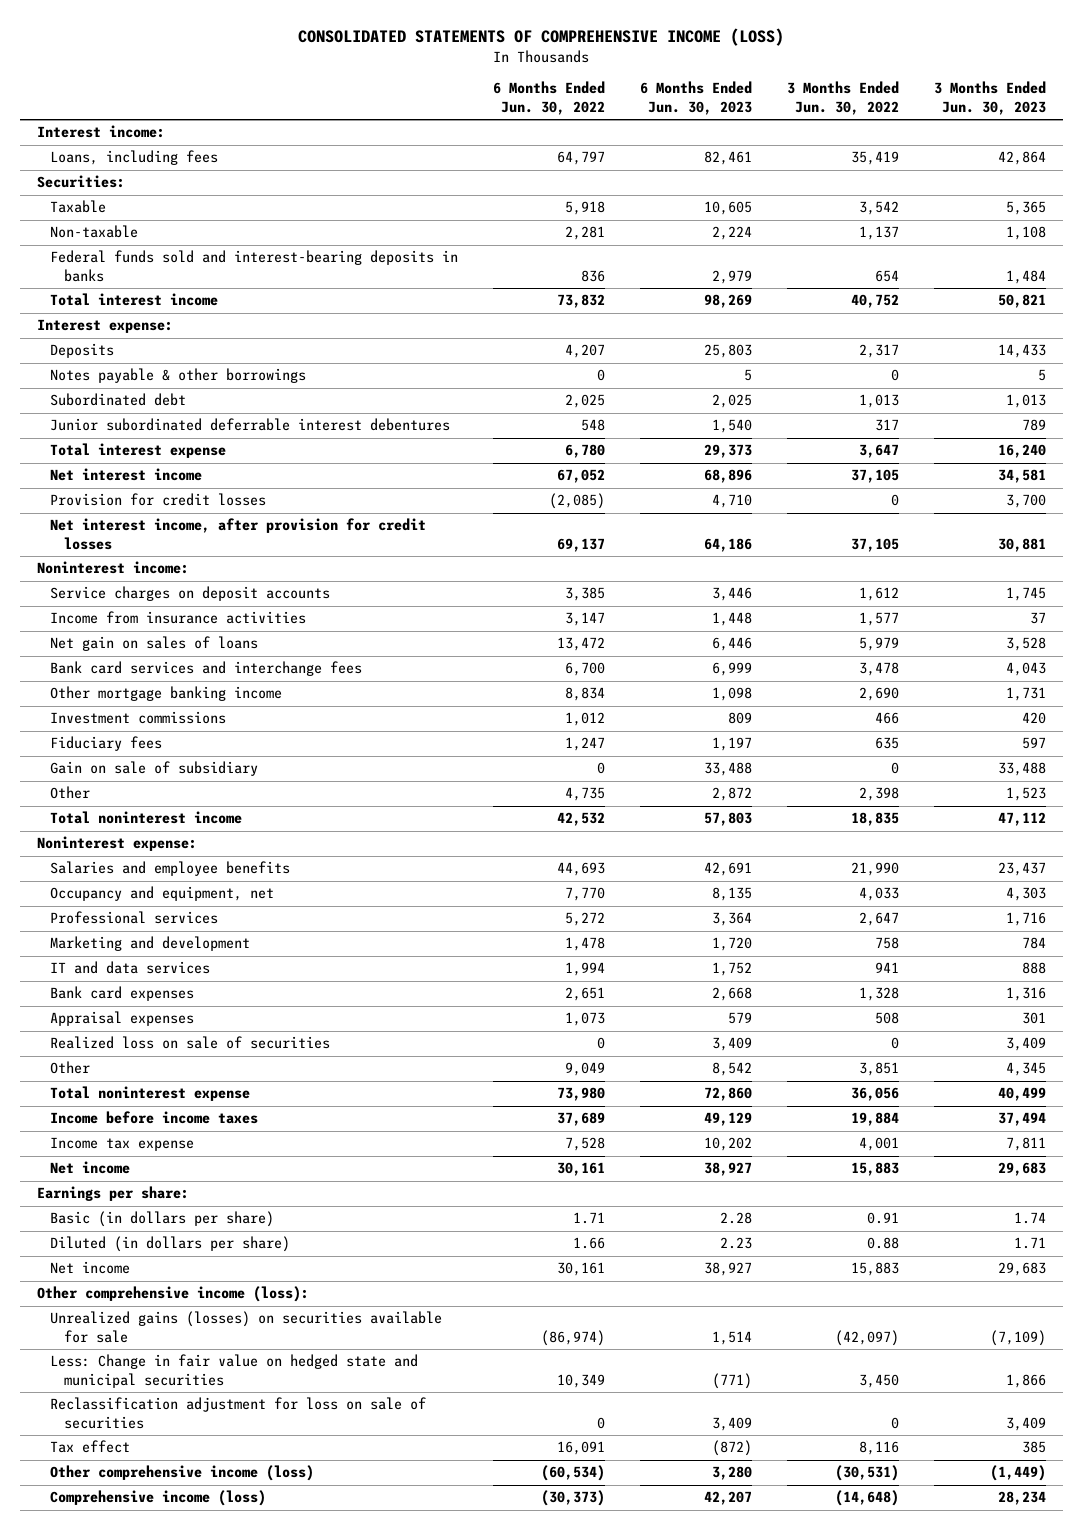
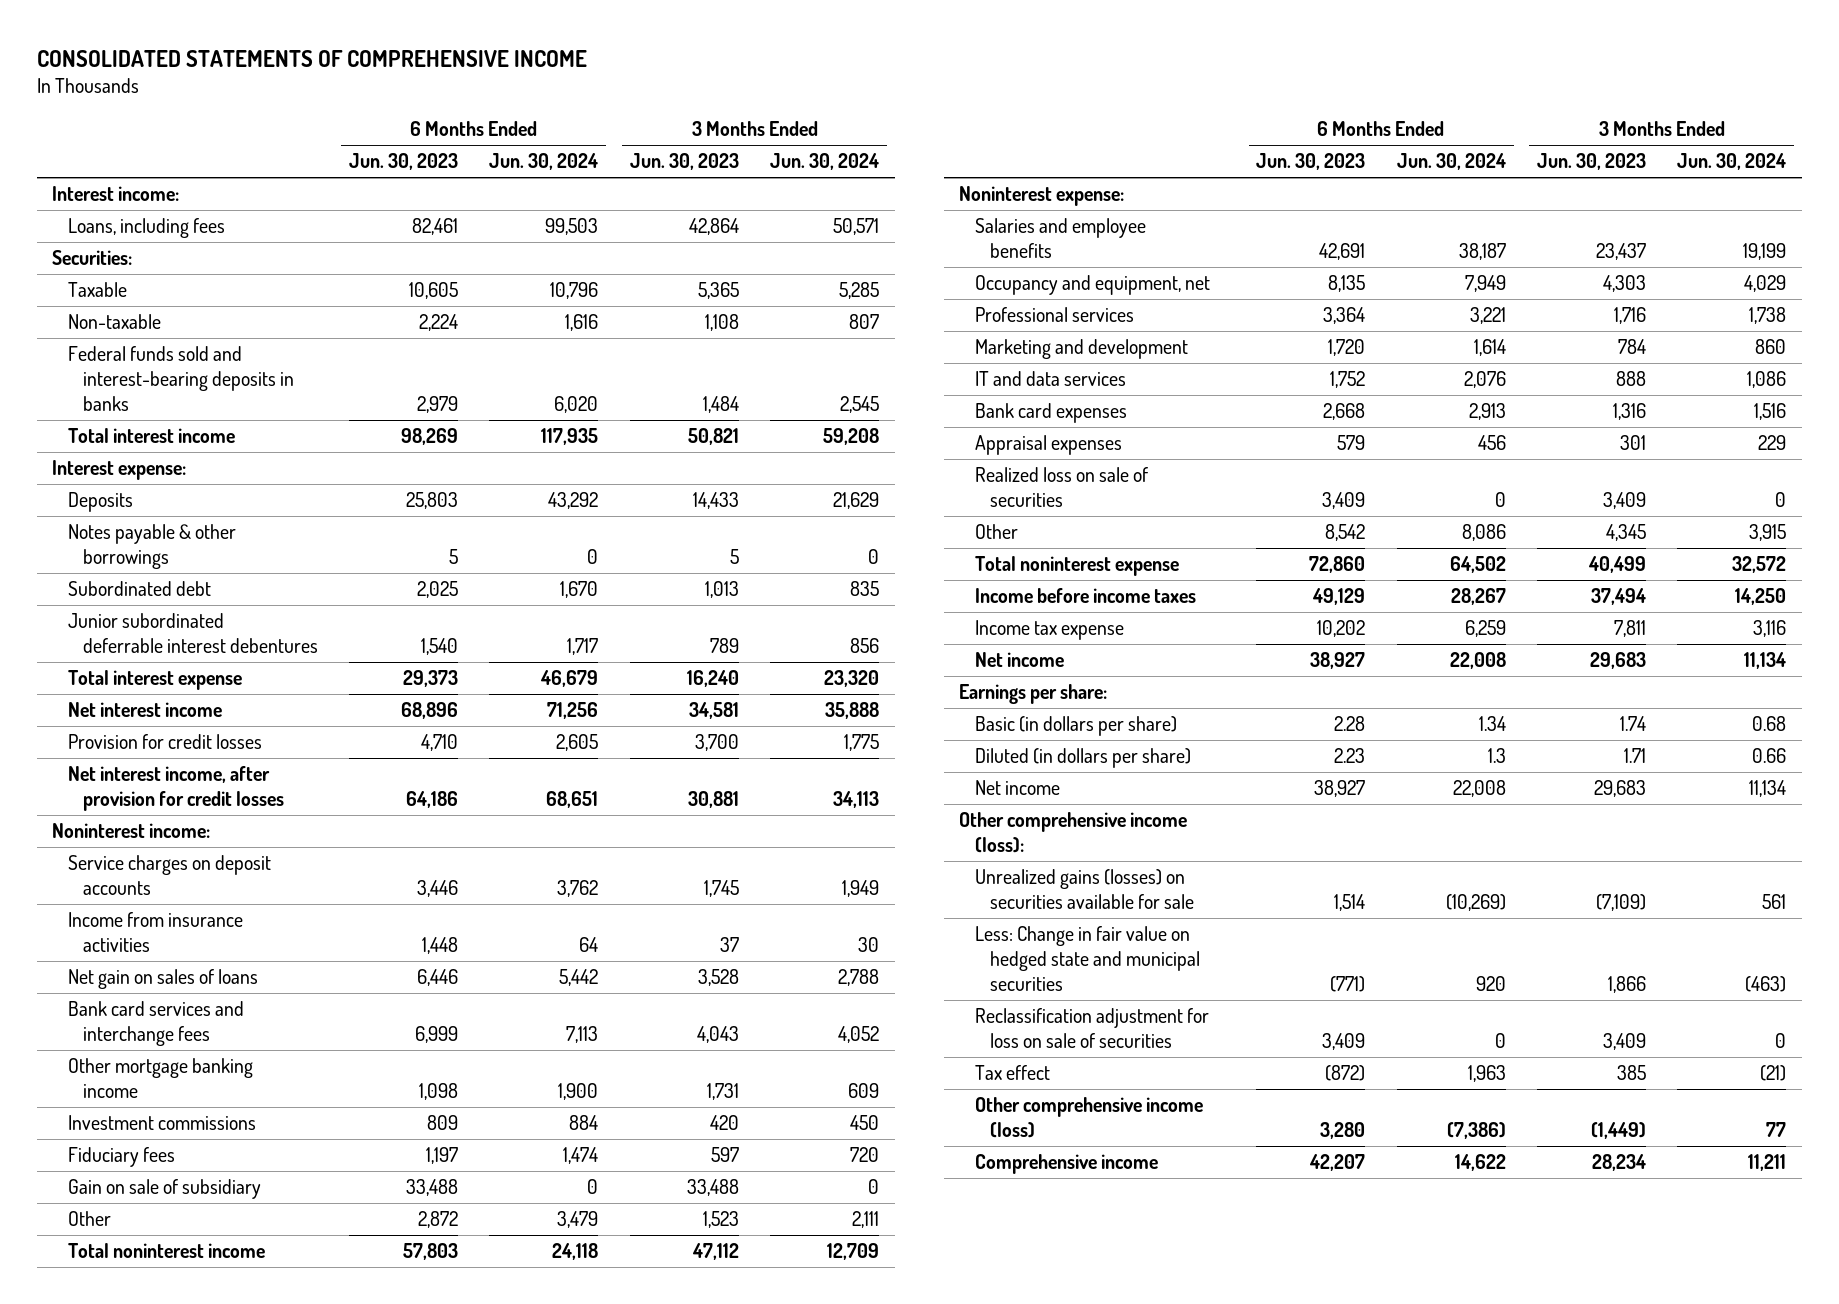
[298,28,785,47] CONSOLIDATED STATEMENTS OF COMPREHENSIVE INCOME (LOSS) -> [36,49,587,67] CONSOLIDATED STATEMENTS OF COMPREHENSIVE INCOME
[493,81,606,116] 6 Months Ended Jun. 30, 2022 -> none
[786,81,899,116] 3 Months Ended Jun. 30, 2022 -> none
none -> [489,153,599,171] Jun. 30, 2024
none -> [770,153,880,171] Jun. 30, 2024
[50,1490,267,1507] Comprehensive income (loss) -> [974,1154,1158,1175] Comprehensive income

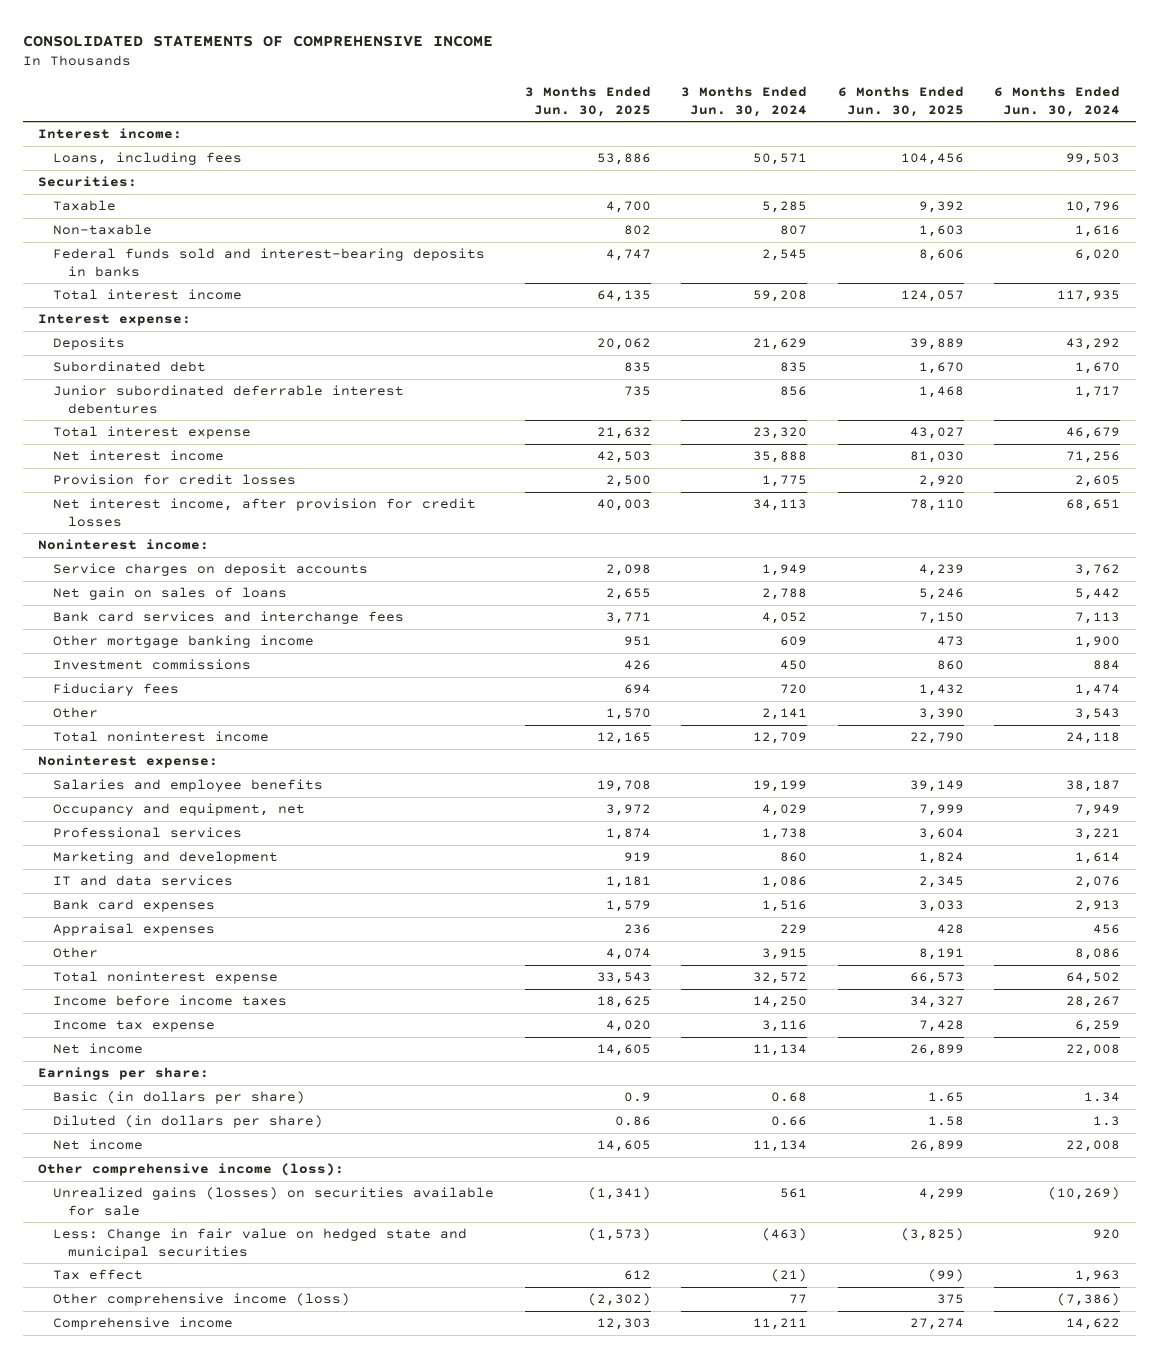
[349,153,459,171] Jun. 30, 2023 -> none
[629,153,739,171] Jun. 30, 2023 -> none
none -> [524,86,651,117] 3 Months Ended Jun. 30, 2025
none -> [837,86,964,117] 6 Months Ended Jun. 30, 2025
[67,524,236,570] Notes payable & other borrowings -> none
[67,912,243,953] Income from insurance activities -> none
[67,1179,261,1200] Gain on sale of subsidiary -> none
[557,1211,599,1229] 3,479 -> [1075,708,1121,721] 3,543
[852,1211,880,1229] 2,111 -> [762,708,808,721] 2,141
[974,467,1148,508] Realized loss on sale of securities -> none
[974,1008,1209,1049] Reclassification adjustment for loss on sale of securities -> none

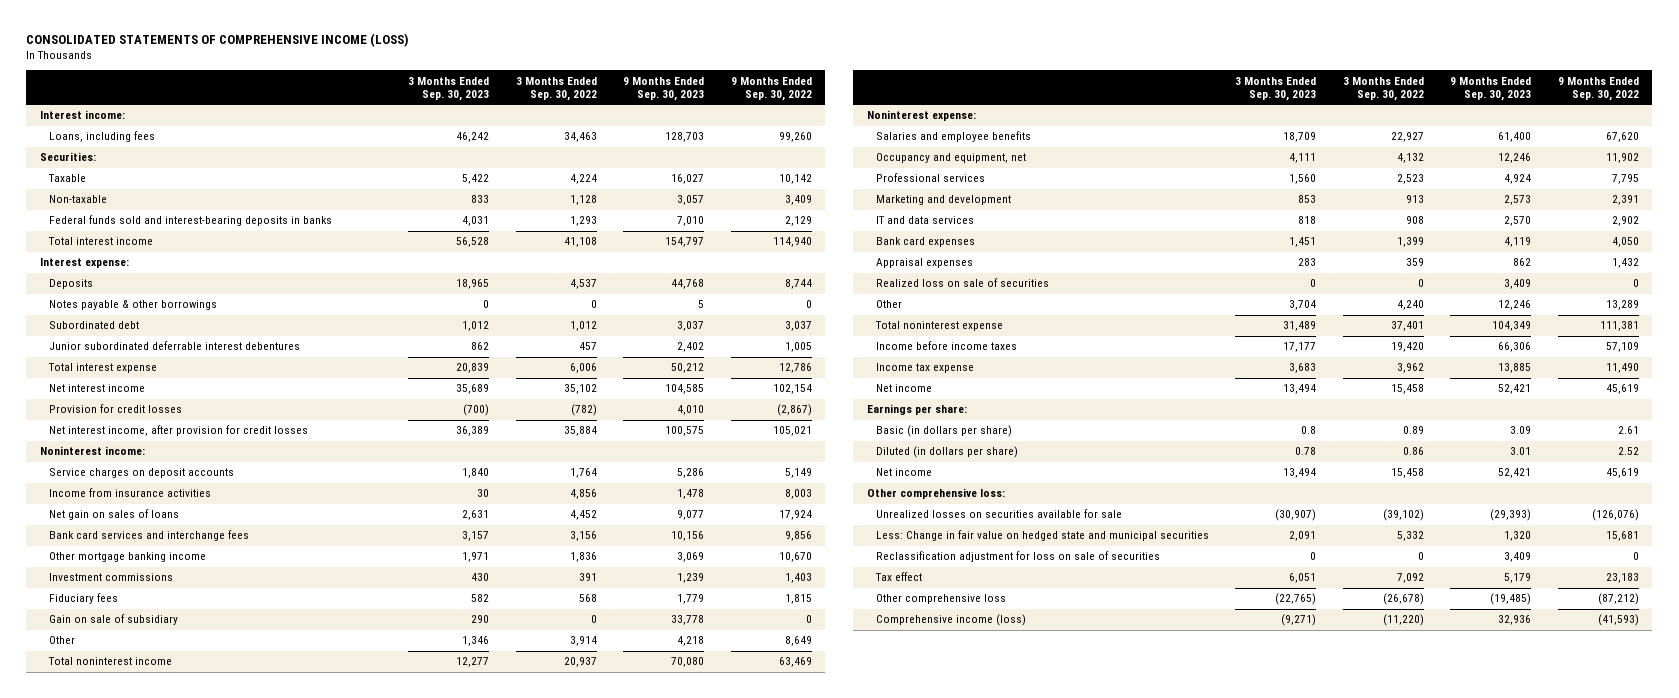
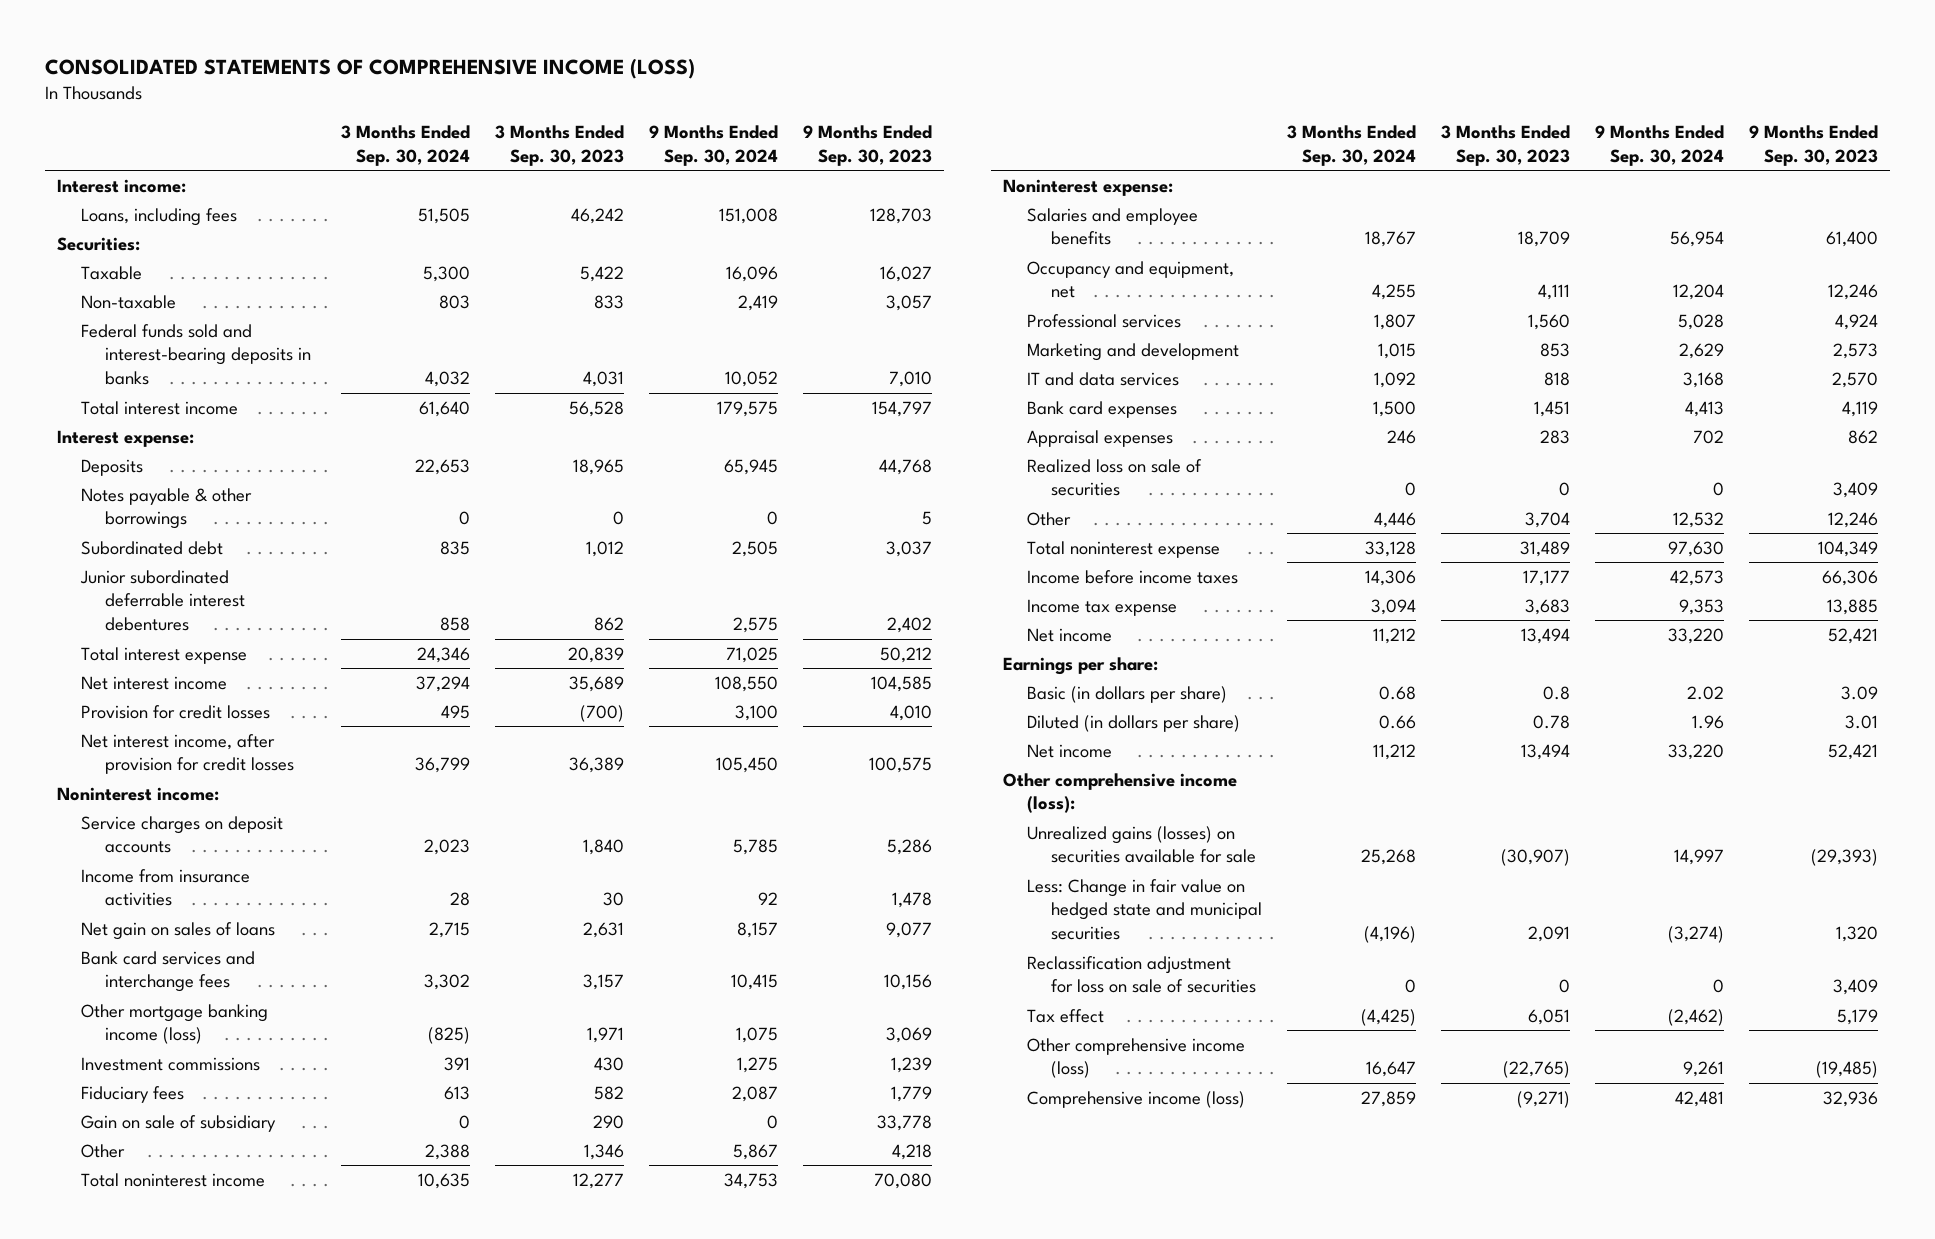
[515,76,597,101] 3 Months Ended Sep. 30, 2022 -> none
[730,76,812,101] 9 Months Ended Sep. 30, 2022 -> none
none -> [341,124,471,166] 3 Months Ended Sep. 30, 2024
none -> [648,124,778,166] 9 Months Ended Sep. 30, 2024
[48,552,206,563] Other mortgage banking income -> [81,1003,269,1045] Other mortgage banking income (loss)
[866,488,1005,500] Other comprehensive loss: -> [1003,772,1238,814] Other comprehensive income (loss):
[875,509,1122,519] Unrealized losses on securities available for sale -> [1027,825,1257,864] Unrealized gains (losses) on securities available for sale
[875,594,1006,605] Other comprehensive loss -> [1027,1037,1246,1079] Other comprehensive income (loss)

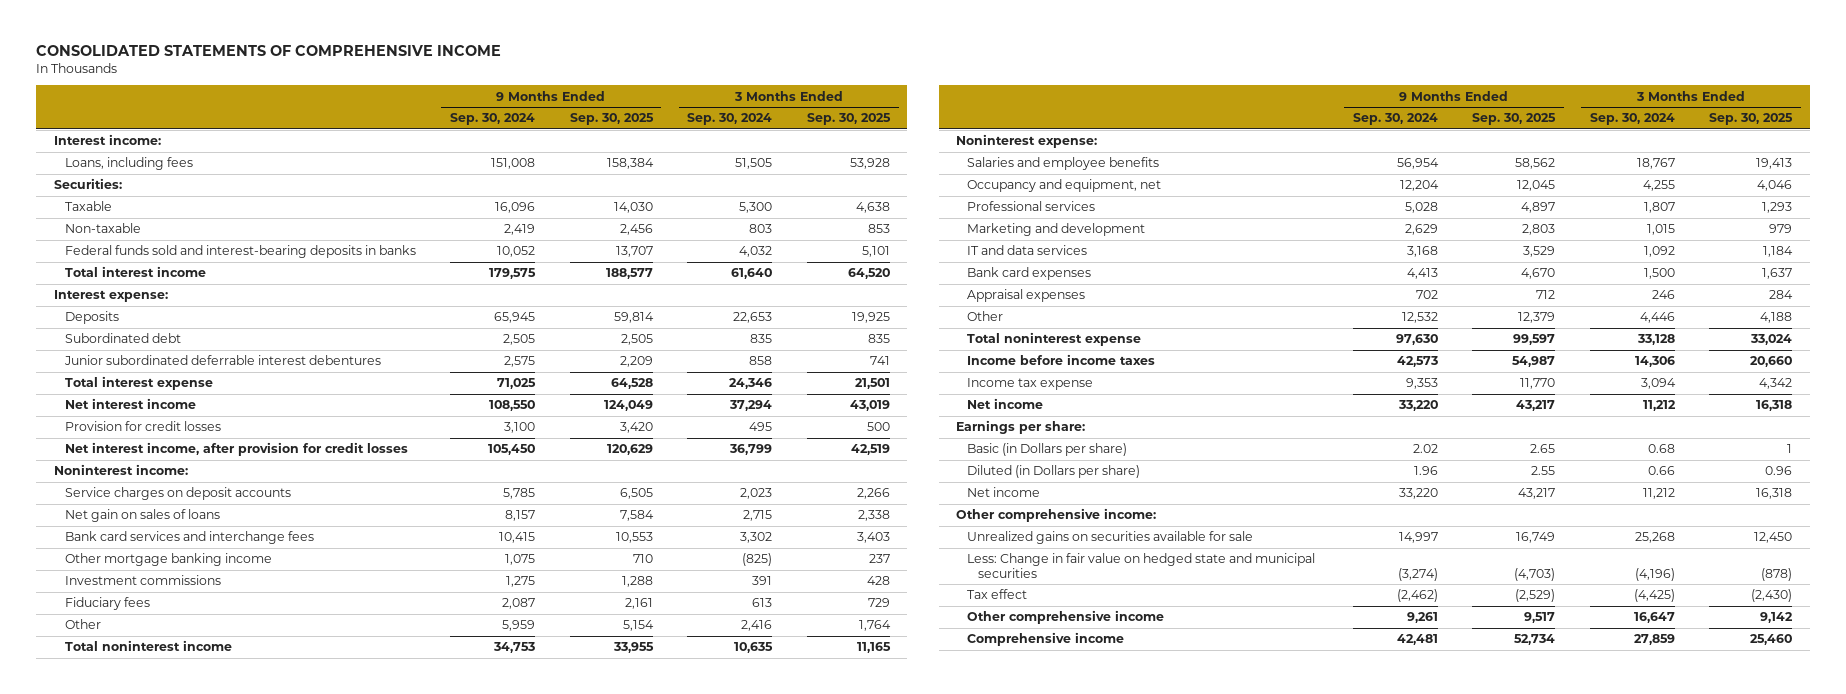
[44,57,695,79] CONSOLIDATED STATEMENTS OF COMPREHENSIVE INCOME (LOSS) -> [36,44,502,56] CONSOLIDATED STATEMENTS OF COMPREHENSIVE INCOME
[494,124,624,166] 3 Months Ended Sep. 30, 2023 -> none
[802,124,932,166] 9 Months Ended Sep. 30, 2023 -> none
none -> [569,113,654,126] Sep. 30, 2025
none -> [806,113,891,126] Sep. 30, 2025
[81,487,253,530] Notes payable & other borrowings -> none
[81,868,251,907] Income from insurance activities -> none
[81,1003,269,1045] Other mortgage banking income (loss) -> [64,553,272,567] Other mortgage banking income
[81,1114,277,1132] Gain on sale of subsidiary -> none
[425,1143,471,1160] 2,388 -> [741,620,773,632] 2,416
[732,1143,778,1160] 5,867 -> [502,620,536,632] 5,959
[1027,458,1203,497] Realized loss on sale of securities -> none
[1027,685,1228,703] Basic (in dollars per share) -> [966,443,1127,457] Basic (in Dollars per share)
[1027,714,1241,732] Diluted (in dollars per share) -> [966,465,1140,479] Diluted (in Dollars per share)
[1003,772,1238,814] Other comprehensive income (loss): -> [956,508,1157,523] Other comprehensive income:
[1027,825,1257,864] Unrealized gains (losses) on securities available for sale -> [966,531,1253,545] Unrealized gains on securities available for sale
[1027,955,1257,994] Reclassification adjustment for loss on sale of securities -> none
[1027,1037,1246,1079] Other comprehensive income (loss) -> [966,610,1164,625] Other comprehensive income
[1027,1090,1246,1108] Comprehensive income (loss) -> [966,632,1124,647] Comprehensive income

